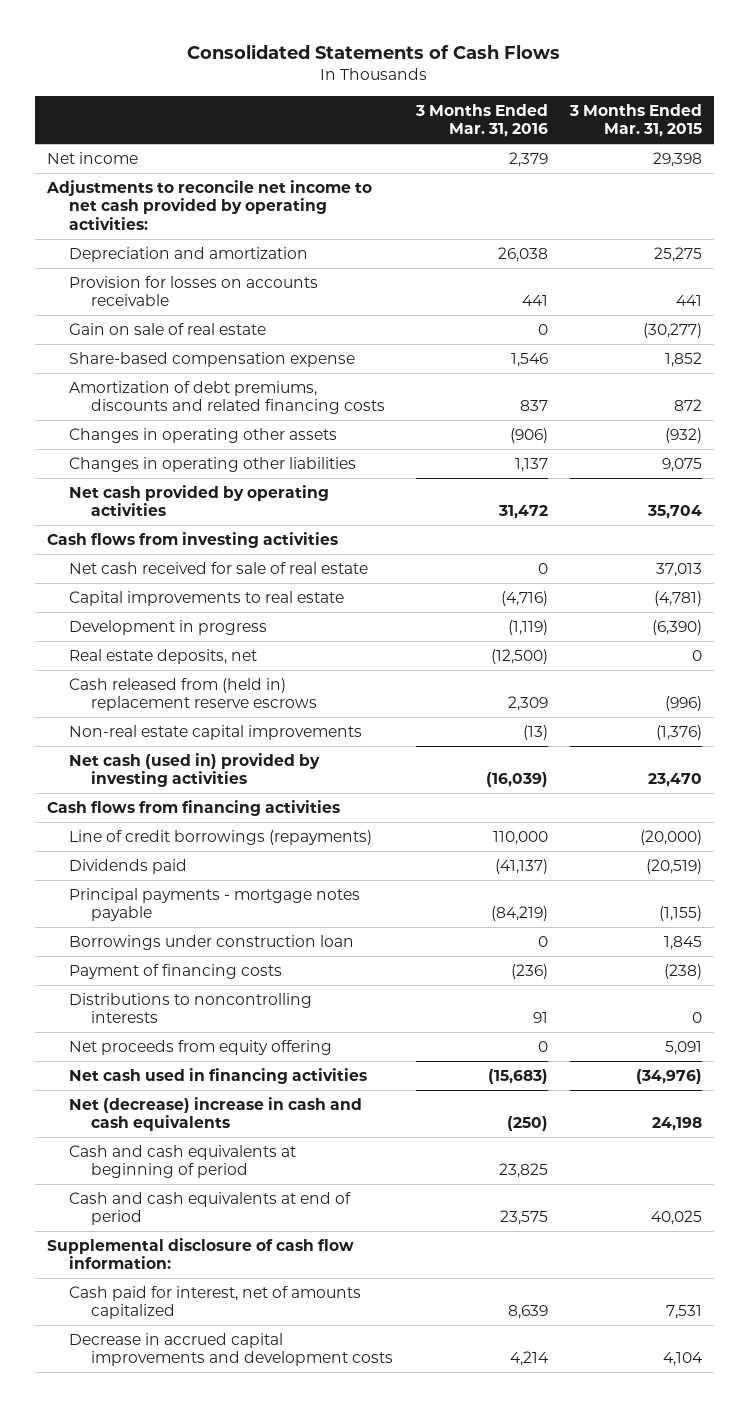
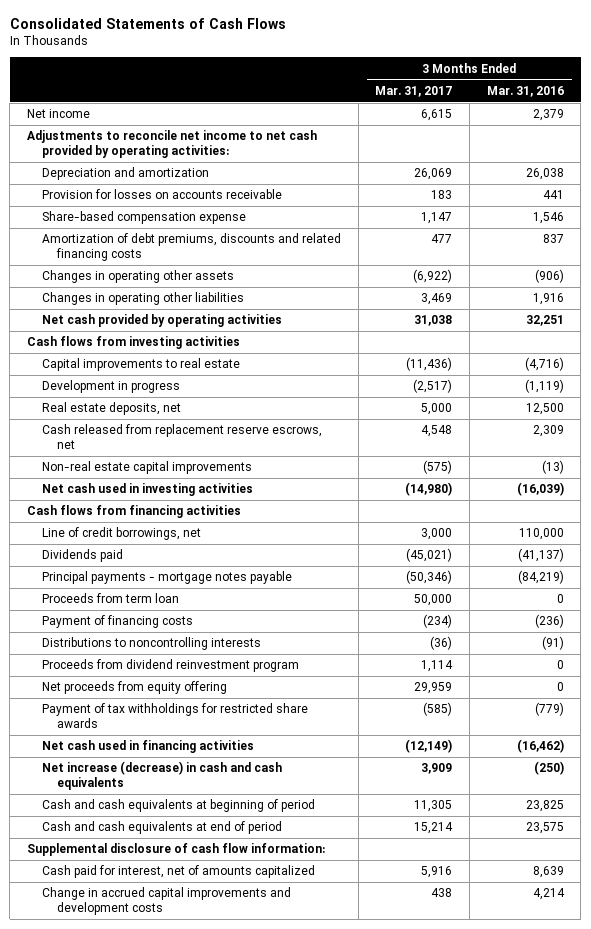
[569,103,703,138] 3 Months Ended Mar. 31, 2015 -> none
none -> [375,85,453,97] Mar. 31, 2017
[68,322,266,335] Gain on sale of real estate -> none
[514,457,548,472] 1,137 -> [532,293,564,306] 1,916
[497,505,548,520] 31,472 -> [525,315,564,327] 32,251
[68,561,368,574] Net cash received for sale of real estate -> none
[490,648,548,664] (12,500) -> [525,403,564,416] 12,500
[68,677,317,712] Cash released from (held in) replacement reserve escrows -> [41,424,322,450] Cash released from replacement reserve escrows, net
[68,752,320,788] Net cash (used in) provided by investing activities -> [41,483,253,497] Net cash used in investing activities
[68,829,372,845] Line of credit borrowings (repayments) -> [41,527,201,541] Line of credit borrowings, net
[68,934,354,950] Borrowings under construction loan -> none
none -> [41,593,179,604] Proceeds from term loan
[532,1012,548,1024] 91 -> [541,636,564,651] (91)
none -> [41,659,299,673] Proceeds from dividend reinvestment program
none -> [41,703,308,729] Payment of tax withholdings for restricted share awards
[487,1068,548,1084] (15,683) -> [516,739,564,754] (16,462)
[68,1096,362,1132] Net (decrease) increase in cash and cash equivalents -> [41,761,282,791] Net increase (decrease) in cash and cash equivalents
[68,1332,393,1367] Decrease in accrued capital improvements and development costs -> [41,887,291,916] Change in accrued capital improvements and development costs

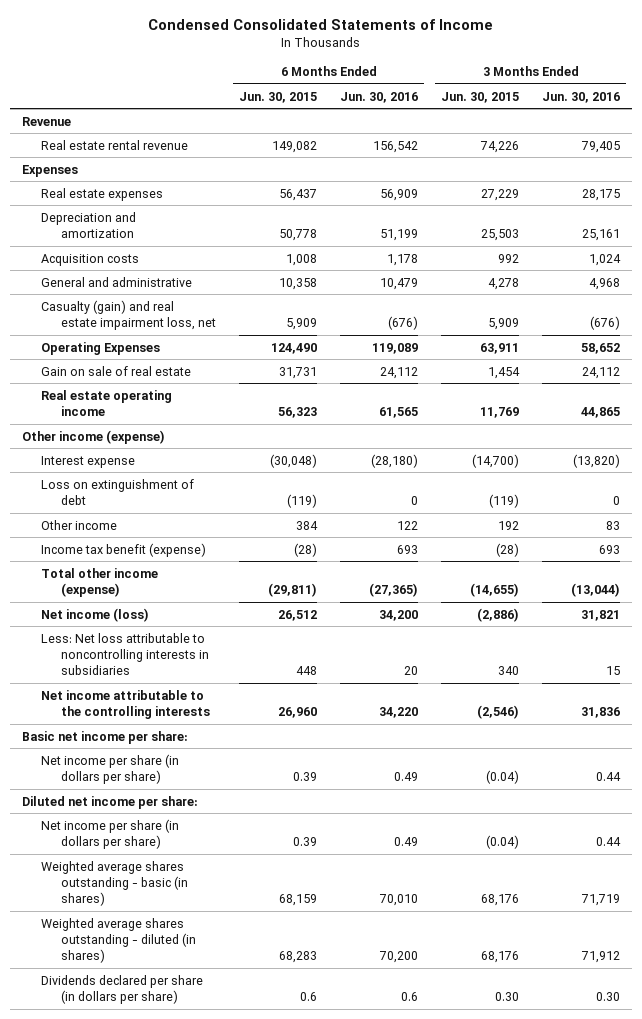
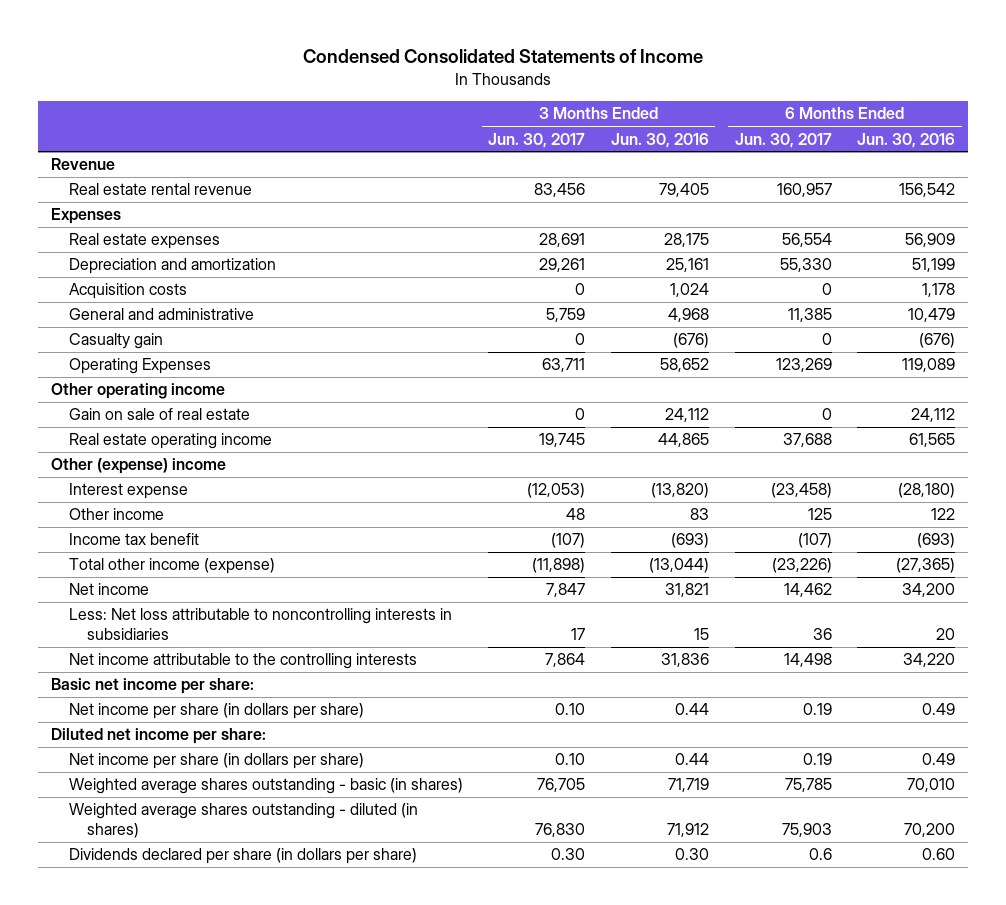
[238,91,317,103] Jun. 30, 2015 -> none
[441,91,520,103] Jun. 30, 2015 -> none
none -> [488,132,586,148] Jun. 30, 2017
none -> [734,132,832,148] Jun. 30, 2017
[41,299,216,330] Casualty (gain) and real estate impairment loss, net -> [68,333,163,350] Casualty gain
none -> [50,383,225,400] Other operating income
[21,429,165,444] Other income (expense) -> [50,458,226,475] Other (expense) income
[41,478,195,505] Loss on extinguishment of debt -> none
[41,542,207,557] Income tax benefit (expense) -> [68,533,199,546] Income tax benefit
[397,544,419,554] 693 -> [917,533,956,549] (693)
[599,544,621,554] 693 -> [671,533,710,549] (693)
[41,607,150,622] Net income (loss) -> [68,583,149,596] Net income
[401,991,419,1001] 0.6 -> [922,848,956,861] 0.60

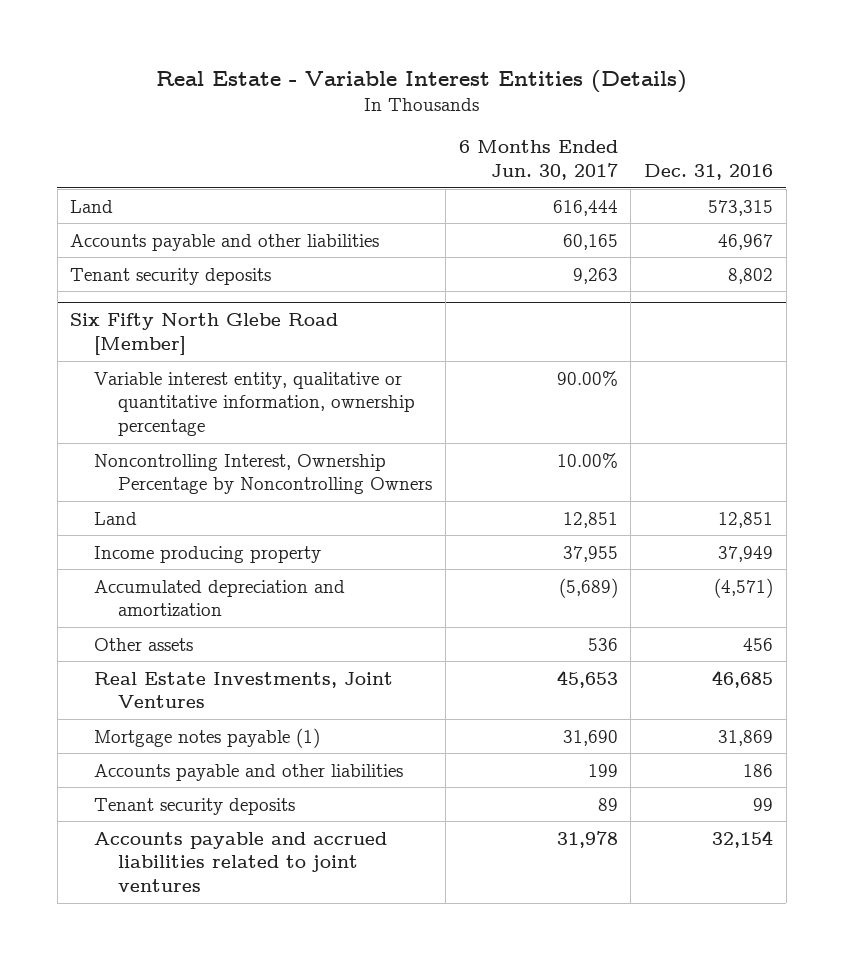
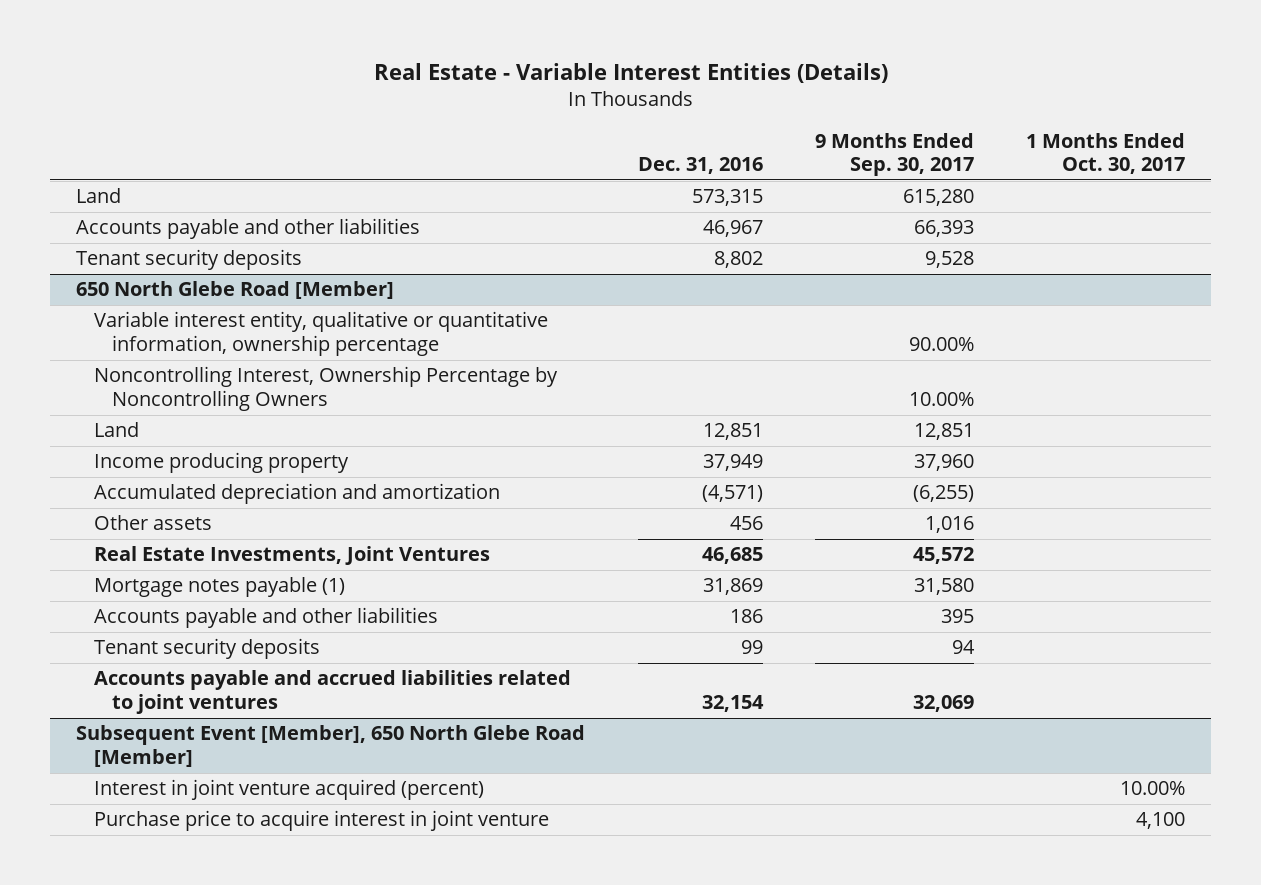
[458,140,618,180] 6 Months Ended Jun. 30, 2017 -> none
none -> [814,132,974,177] 9 Months Ended Sep. 30, 2017
none -> [1026,132,1186,175] 1 Months Ended Oct. 30, 2017
[70,313,339,356] Six Fifty North Glebe Road [Member] -> [76,281,395,300] 650 North Glebe Road [Member]
none -> [76,725,586,767] Subsequent Event [Member], 650 North Glebe Road [Member]
none -> [94,779,485,801] Interest in joint venture acquired (percent)
none -> [94,810,550,832] Purchase price to acquire interest in joint venture

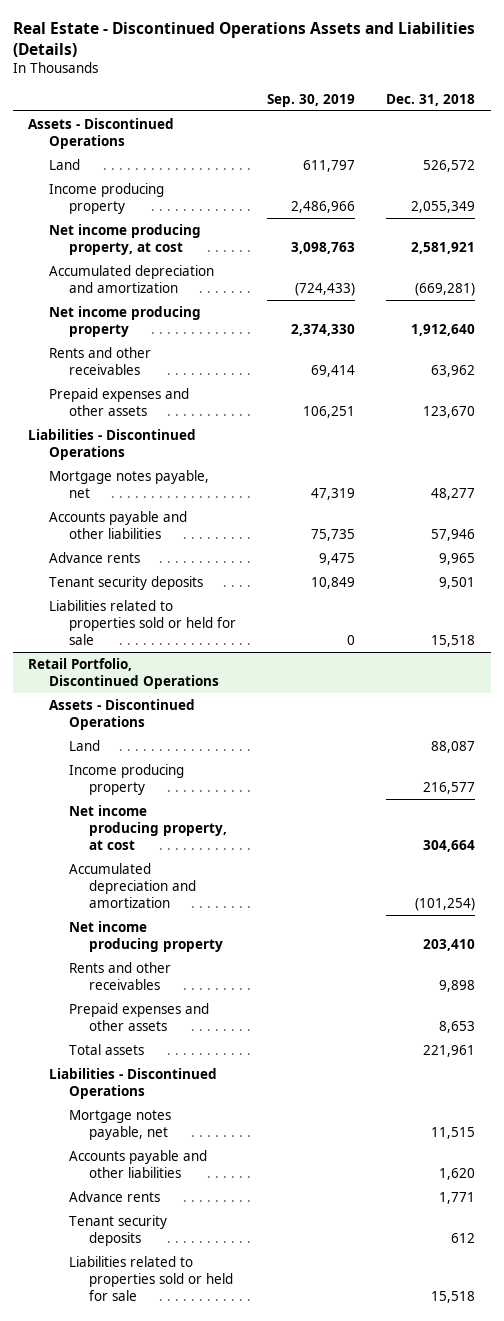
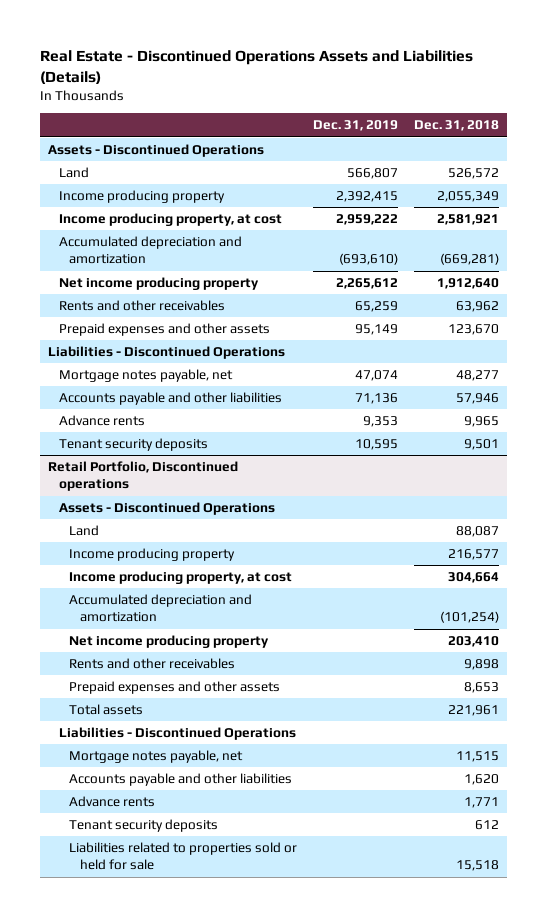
[267,93,356,107] Sep. 30, 2019 -> none
none -> [313,120,399,132] Dec. 31, 2019
[48,223,201,256] Net income producing property, at cost -> [58,212,282,226] Income producing property, at cost
[48,599,236,646] Liabilities related to properties sold or held for sale -> none
[28,657,219,690] Retail Portfolio, Discontinued Operations -> [48,460,239,492] Retail Portfolio, Discontinued operations
[68,804,227,851] Net income producing property, at cost -> [69,570,293,584] Income producing property, at cost

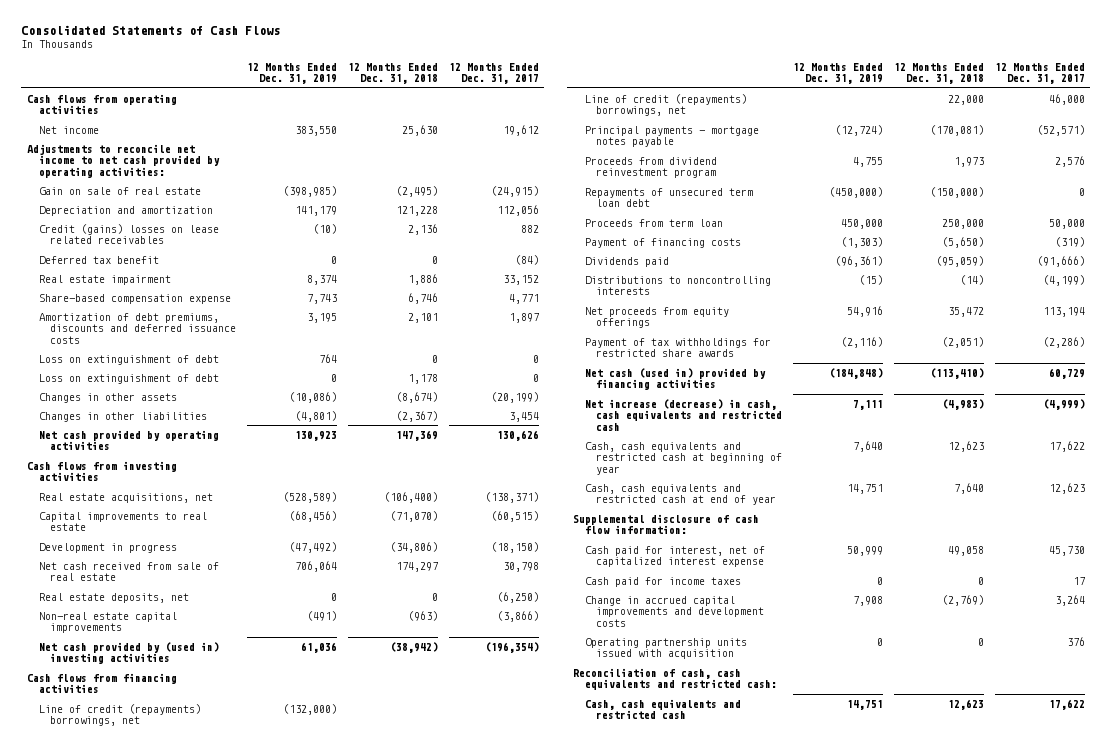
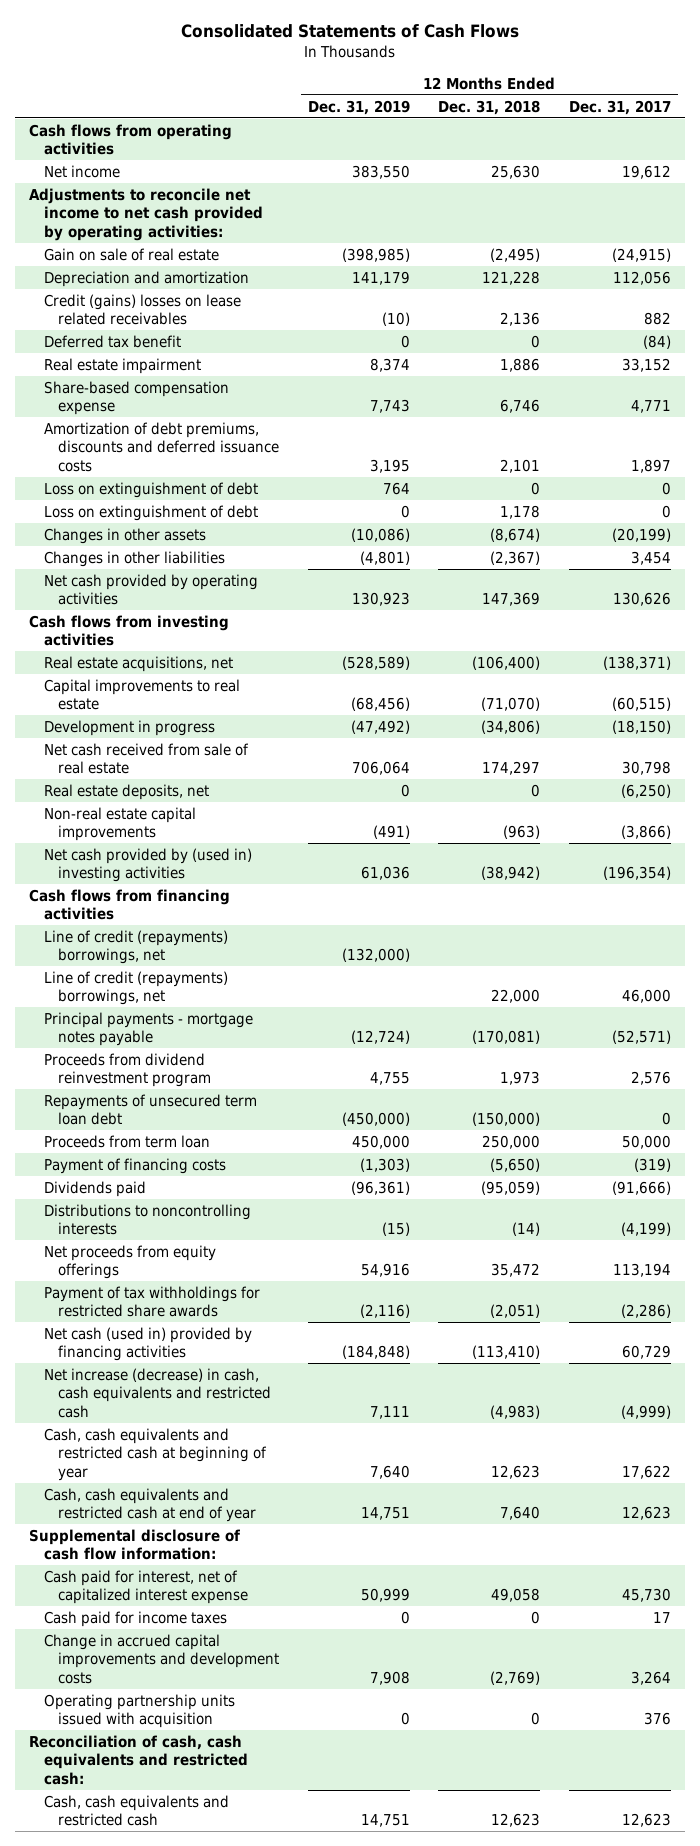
[1048,698,1085,710] 17,622 -> [621,1813,671,1828] 12,623

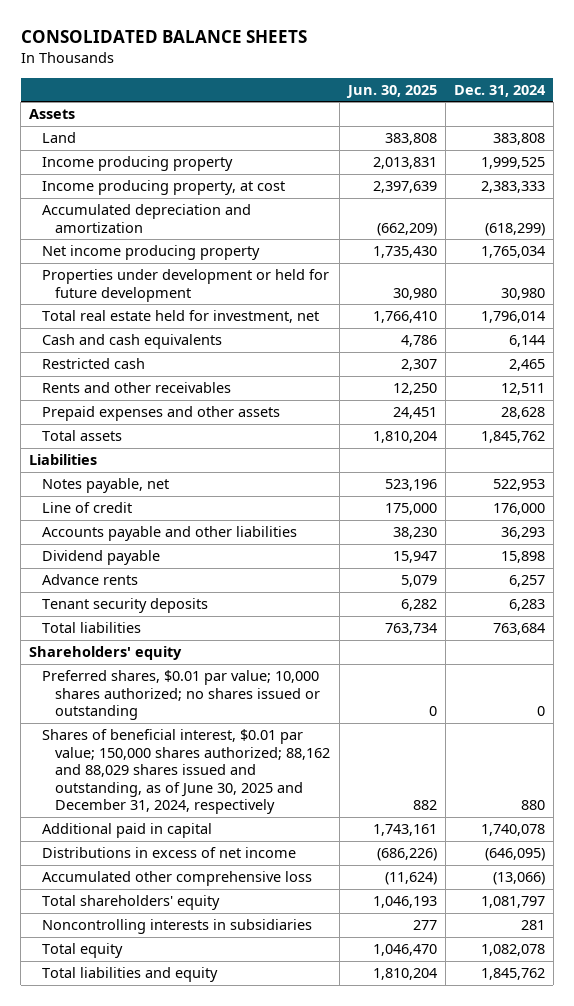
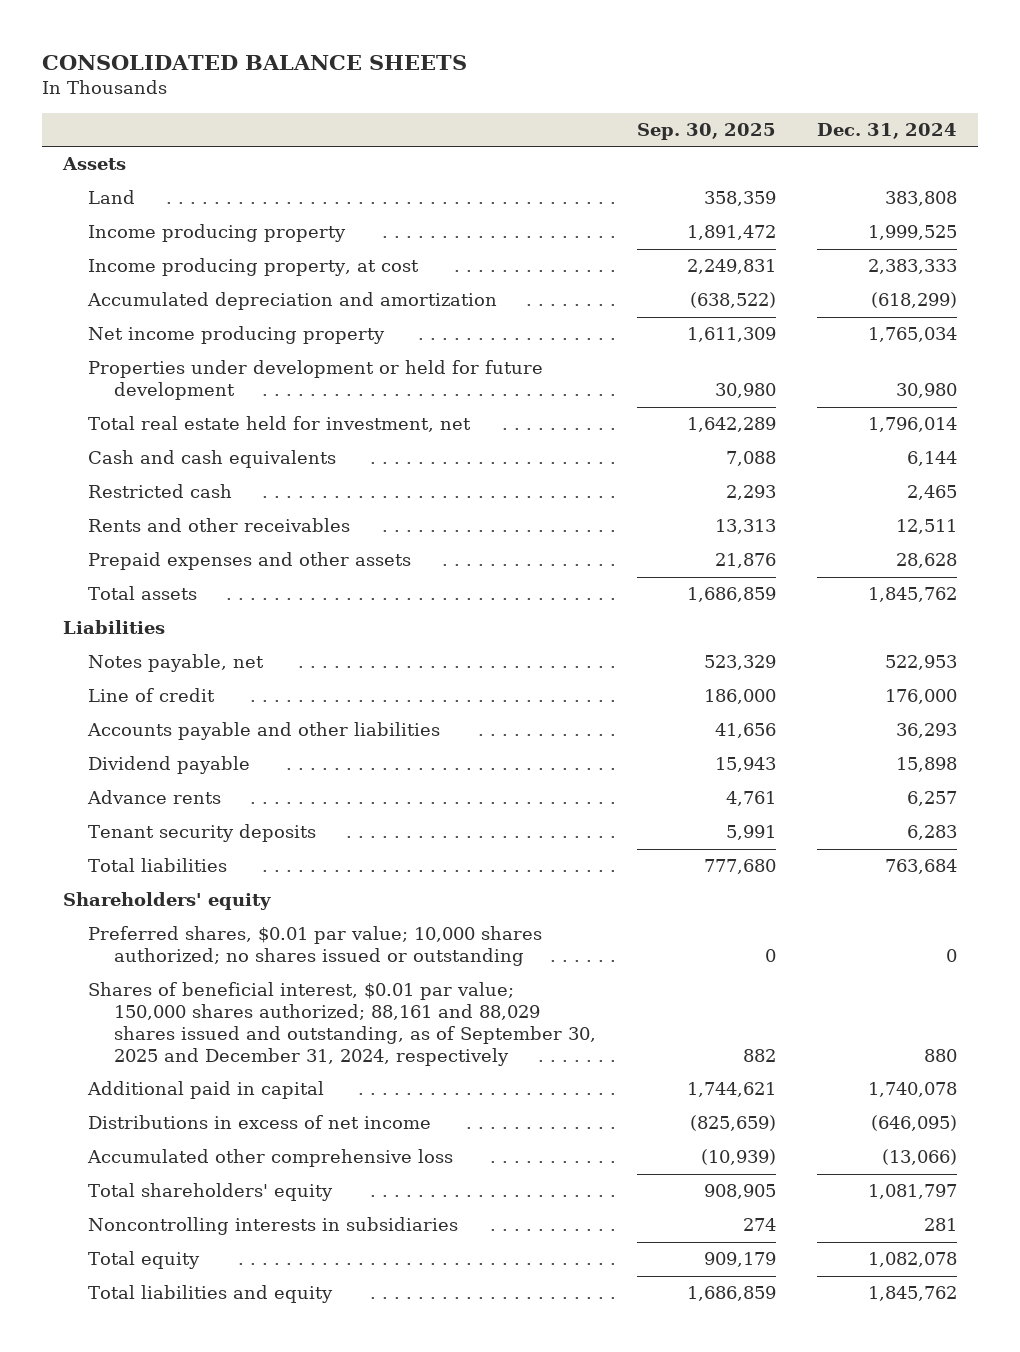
[345,84,437,98] Jun. 30, 2025 -> none
none -> [636,122,776,140] Sep. 30, 2025
[42,729,331,815] Shares of beneficial interest, $0.01 par value; 150,000 shares authorized; 88,162 and 88,029 shares issued and outstanding, as of June 30, 2025 and December 31, 2024, respectively -> [88,982,596,1067] Shares of beneficial interest, $0.01 par value; 150,000 shares authorized; 88,161 and 88,029 shares issued and outstanding, as of September 30, 2025 and December 31, 2024, respectively

